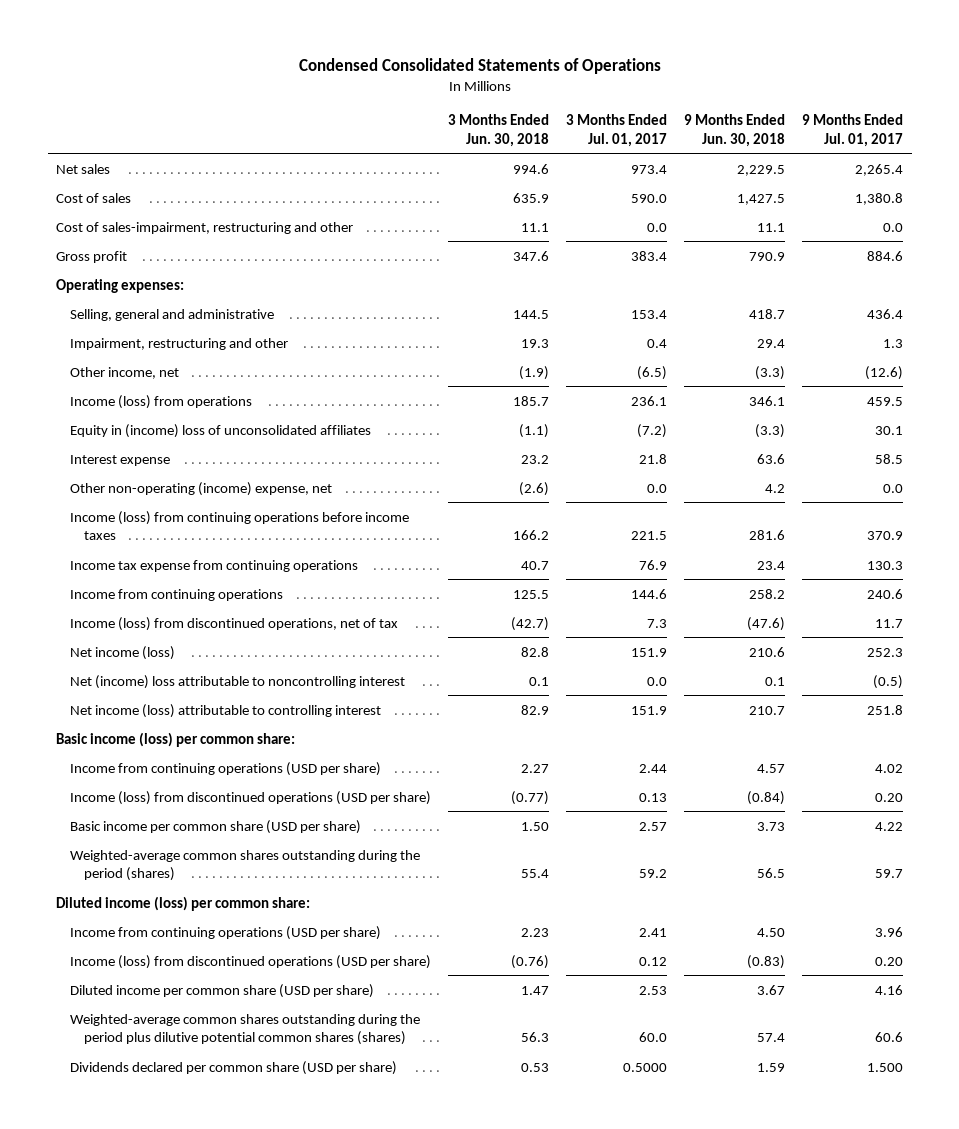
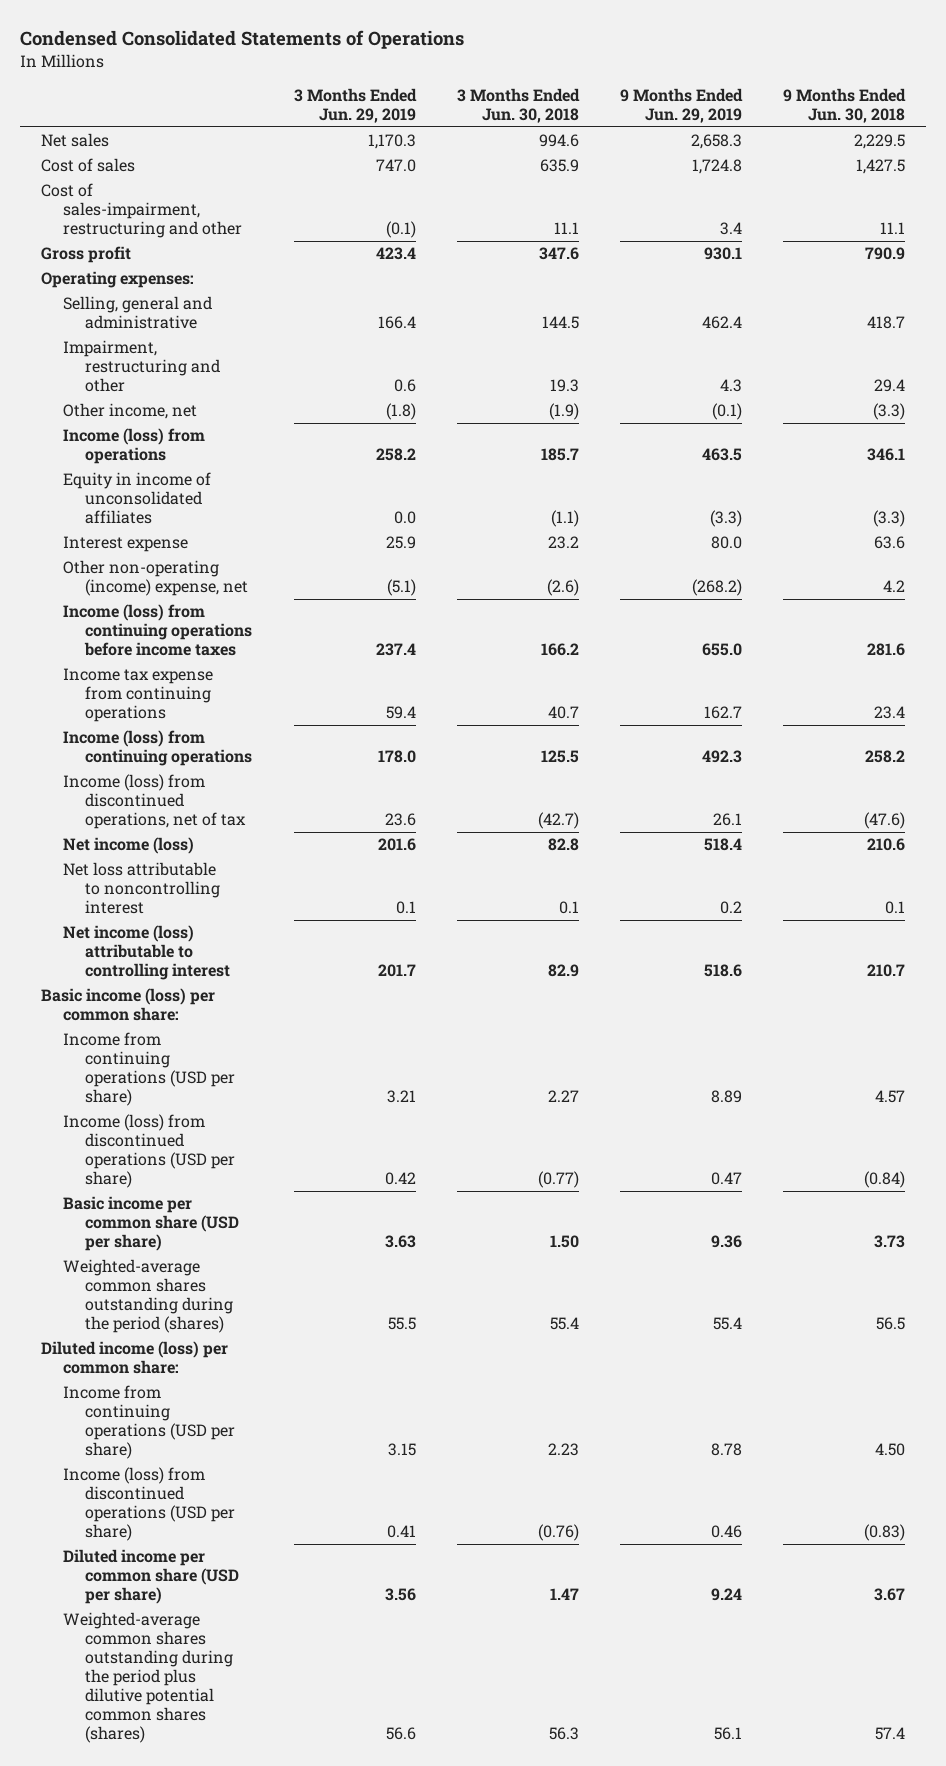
[566,114,668,147] 3 Months Ended Jul. 01, 2017 -> none
[802,114,904,147] 9 Months Ended Jul. 01, 2017 -> none
none -> [293,87,417,123] 3 Months Ended Jun. 29, 2019
none -> [619,87,743,123] 9 Months Ended Jun. 29, 2019
[69,423,371,438] Equity in (income) loss of unconsolidated affiliates -> [63,472,212,525] Equity in income of unconsolidated affiliates
[69,588,283,601] Income from continuing operations -> [63,730,253,767] Income (loss) from continuing operations
[69,674,405,689] Net (income) loss attributable to noncontrolling interest -> [63,862,221,915] Net loss attributable to noncontrolling interest
[69,1060,397,1075] Dividends declared per common share (USD per share) -> none

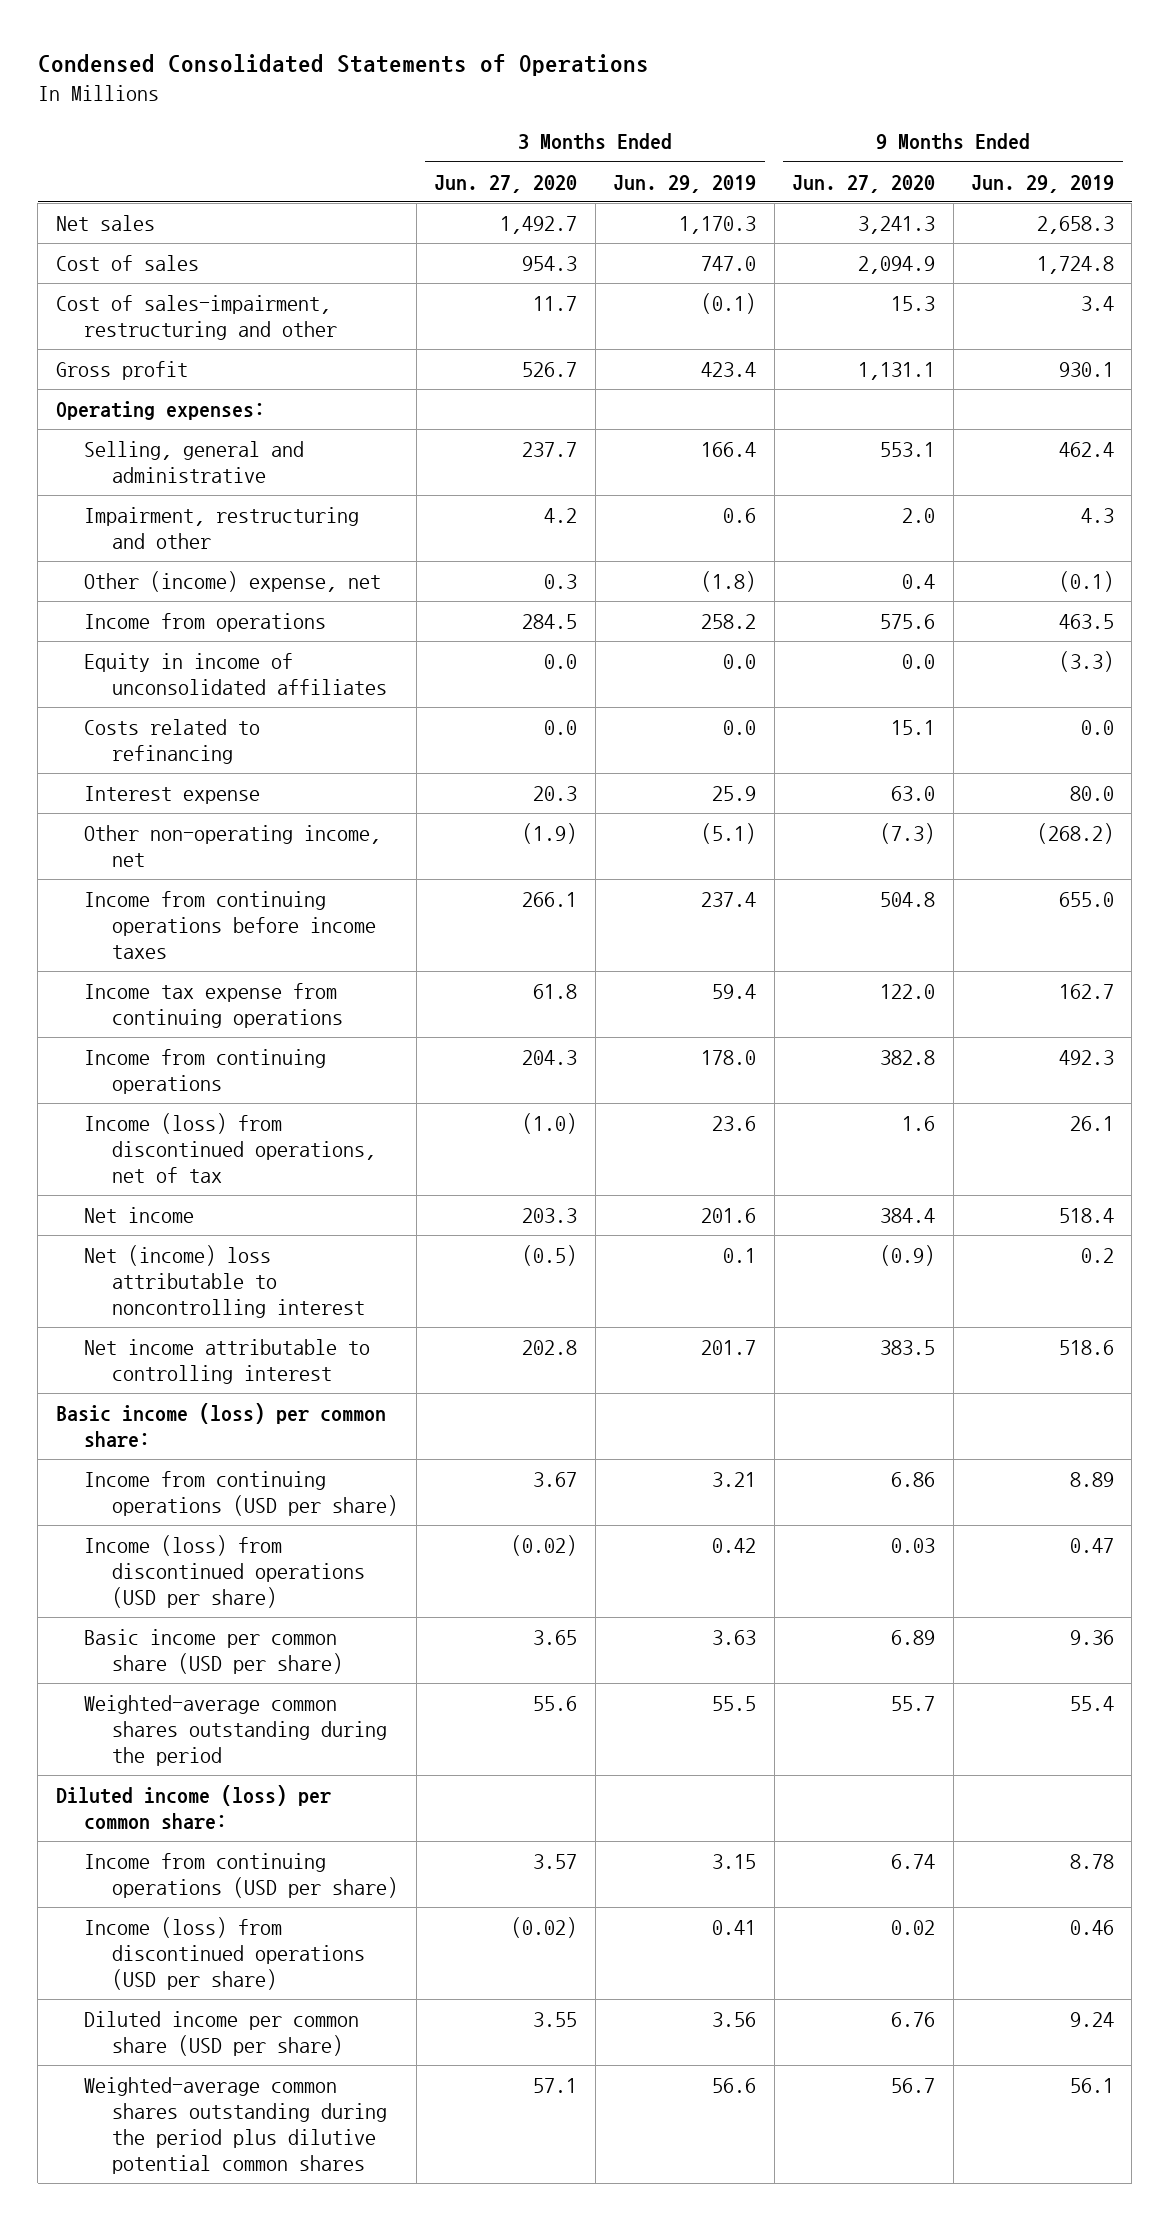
[456,87,580,123] 3 Months Ended Jun. 30, 2018 -> none
[783,87,907,123] 9 Months Ended Jun. 30, 2018 -> none
none -> [434,174,578,193] Jun. 27, 2020
none -> [792,174,936,193] Jun. 27, 2020
[63,403,198,420] Other income, net -> [84,570,382,592] Other (income) expense, net
[63,428,206,465] Income (loss) from operations -> [84,612,327,632] Income from operations
none -> [84,718,261,764] Costs related to refinancing
[63,560,249,597] Other non-operating (income) expense, net -> [84,824,382,867] Other non-operating income, net
[63,604,253,657] Income (loss) from continuing operations before income taxes -> [84,890,377,959] Income from continuing operations before income taxes
[63,730,253,767] Income (loss) from continuing operations -> [84,1048,327,1094] Income from continuing operations
[63,837,195,855] Net income (loss) -> [84,1206,195,1223] Net income
[63,862,221,915] Net loss attributable to noncontrolling interest -> [84,1244,366,1318] Net (income) loss attributable to noncontrolling interest
[63,925,231,981] Net income (loss) attributable to controlling interest -> [84,1338,371,1384] Net income attributable to controlling interest
[63,1259,234,1334] Weighted-average common shares outstanding during the period (shares) -> [84,1694,388,1766] Weighted-average common shares outstanding during the period
[63,1612,234,1744] Weighted-average common shares outstanding during the period plus dilutive potential common shares (shares) -> [84,2076,388,2174] Weighted-average common shares outstanding during the period plus dilutive potential common shares

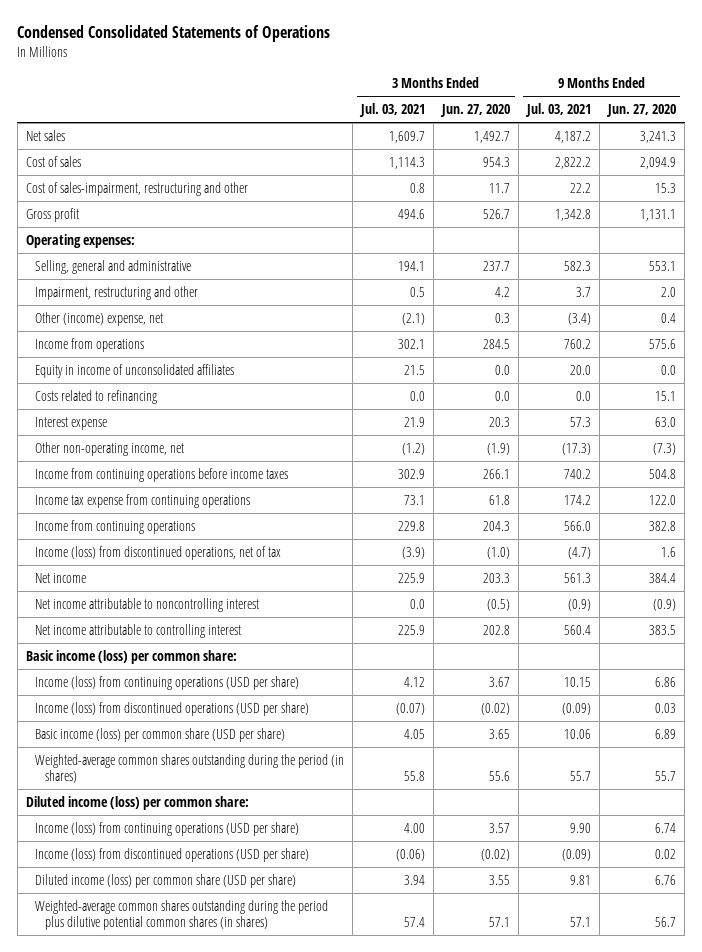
[613,174,757,193] Jun. 29, 2019 -> none
[970,174,1114,193] Jun. 29, 2019 -> none
none -> [359,103,426,118] Jul. 03, 2021
none -> [525,103,592,118] Jul. 03, 2021
[84,1244,366,1318] Net (income) loss attributable to noncontrolling interest -> [35,597,260,612] Net income attributable to noncontrolling interest
[84,1470,399,1516] Income from continuing operations (USD per share) -> [35,675,300,690] Income (loss) from continuing operations (USD per share)
[84,1628,344,1674] Basic income per common share (USD per share) -> [35,727,286,742] Basic income (loss) per common share (USD per share)
[84,1694,388,1766] Weighted-average common shares outstanding during the period -> [35,753,345,784] Weighted-average common shares outstanding during the period (in shares)
[84,1852,399,1898] Income from continuing operations (USD per share) -> [35,821,300,836] Income (loss) from continuing operations (USD per share)
[84,2010,360,2056] Diluted income per common share (USD per share) -> [35,873,297,888] Diluted income (loss) per common share (USD per share)
[84,2076,388,2174] Weighted-average common shares outstanding during the period plus dilutive potential common shares -> [35,899,329,931] Weighted-average common shares outstanding during the period plus dilutive potential common shares (in shares)

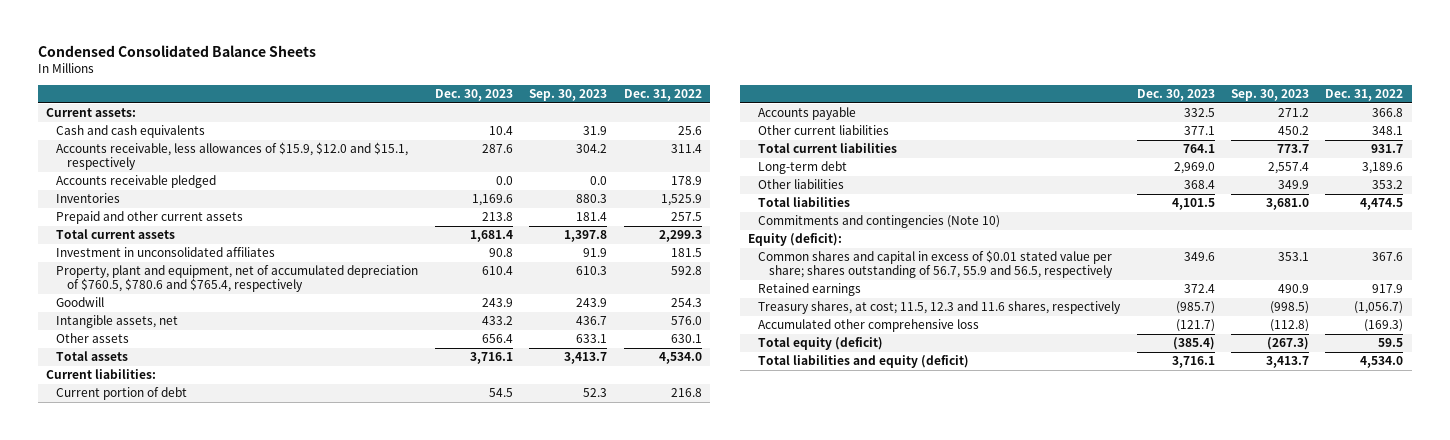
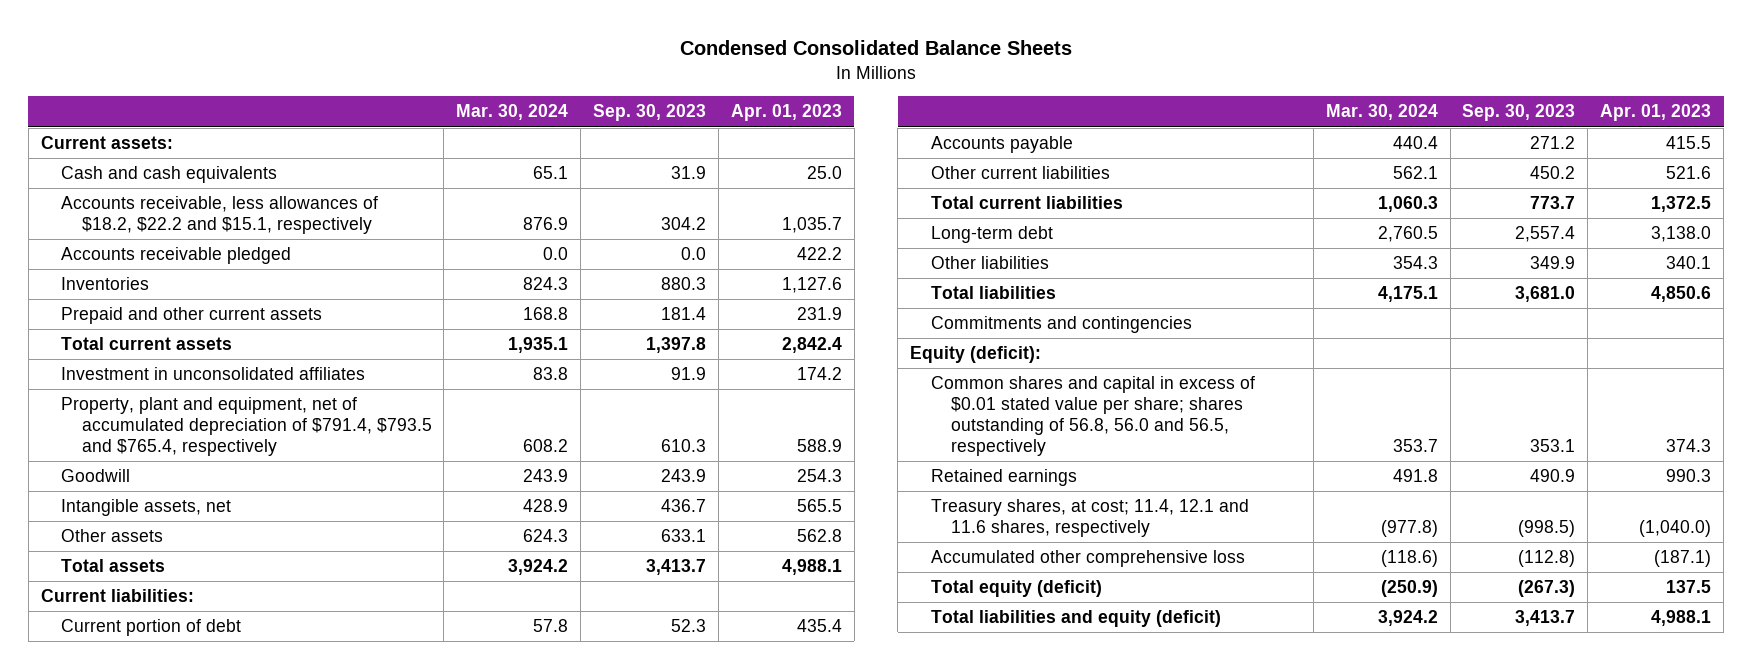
[434,89,513,102] Dec. 30, 2023 -> none
[623,89,702,102] Dec. 31, 2022 -> none
none -> [456,104,569,121] Mar. 30, 2024
none -> [730,104,842,122] Apr. 01, 2023
[56,142,409,171] Accounts receivable, less allowances of $15.9, $12.0 and $15.1, respectively -> [61,196,379,235] Accounts receivable, less allowances of $18.2, $22.2 and $15.1, respectively
[56,265,419,293] Property, plant and equipment, net of accumulated depreciation of $760.5, $780.6 and $765.4, respectively -> [61,397,432,456] Property, plant and equipment, net of accumulated depreciation of $791.4, $793.5 and $765.4, respectively
[758,215,1001,229] Commitments and contingencies (Note 10) -> [930,316,1192,334] Commitments and contingencies
[758,250,1113,279] Common shares and capital in excess of $0.01 stated value per share; shares outstanding of 56.7, 55.9 and 56.5, respectively -> [930,376,1255,456] Common shares and capital in excess of $0.01 stated value per share; shares outstanding of 56.8, 56.0 and 56.5, respectively
[758,301,1122,315] Treasury shares, at cost; 11.5, 12.3 and 11.6 shares, respectively -> [930,499,1249,538] Treasury shares, at cost; 11.4, 12.1 and 11.6 shares, respectively

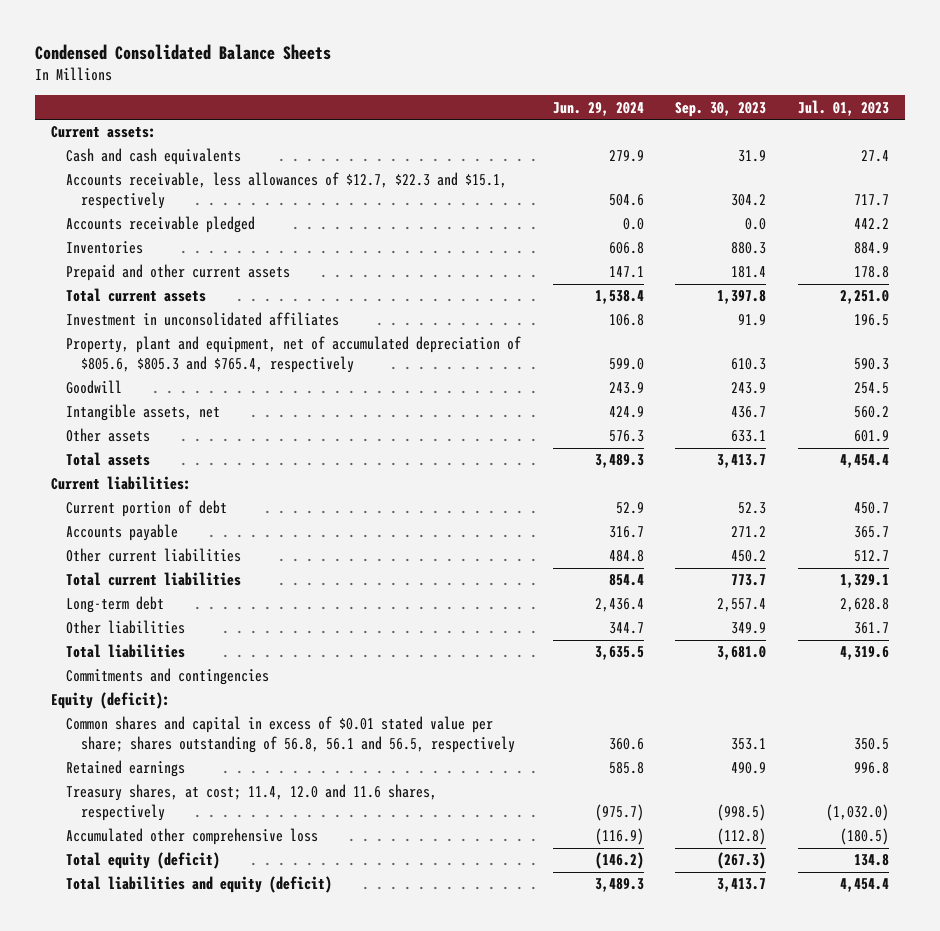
[456,104,569,121] Mar. 30, 2024 -> none
[730,104,842,122] Apr. 01, 2023 -> none
none -> [552,101,644,116] Jun. 29, 2024
none -> [797,99,889,116] Jul. 01, 2023
[61,196,379,235] Accounts receivable, less allowances of $18.2, $22.2 and $15.1, respectively -> [66,172,508,209] Accounts receivable, less allowances of $12.7, $22.3 and $15.1, respectively
[61,397,432,456] Property, plant and equipment, net of accumulated depreciation of $791.4, $793.5 and $765.4, respectively -> [66,336,522,373] Property, plant and equipment, net of accumulated depreciation of $805.6, $805.3 and $765.4, respectively
[930,376,1255,456] Common shares and capital in excess of $0.01 stated value per share; shares outstanding of 56.8, 56.0 and 56.5, respectively -> [66,716,516,753] Common shares and capital in excess of $0.01 stated value per share; shares outstanding of 56.8, 56.1 and 56.5, respectively
[930,499,1249,538] Treasury shares, at cost; 11.4, 12.1 and 11.6 shares, respectively -> [66,784,438,821] Treasury shares, at cost; 11.4, 12.0 and 11.6 shares, respectively

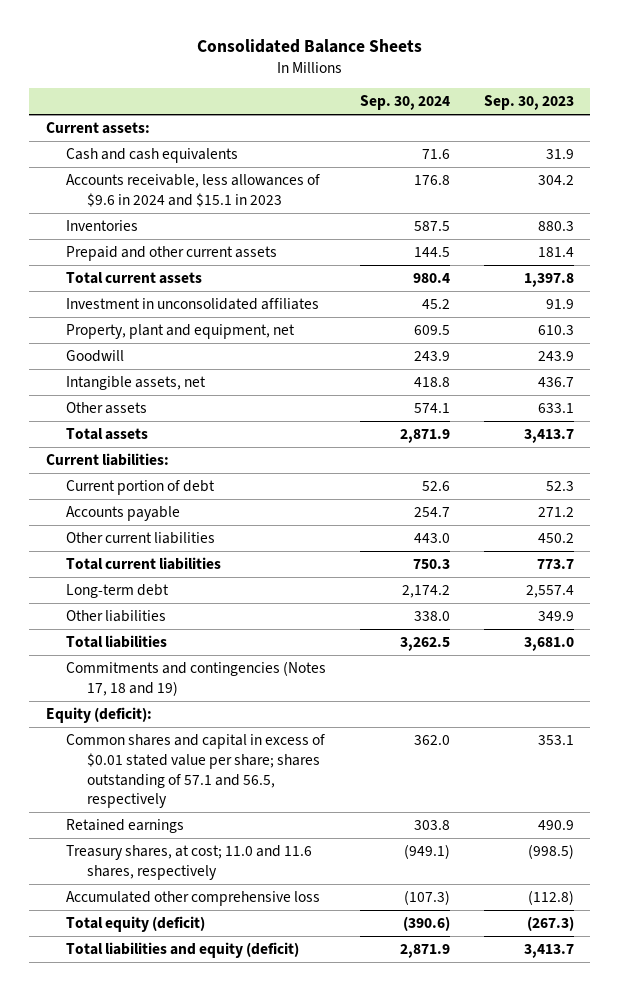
[35,44,332,61] Condensed Consolidated Balance Sheets -> [196,39,422,54] Consolidated Balance Sheets
[552,101,644,116] Jun. 29, 2024 -> none
[797,99,889,116] Jul. 01, 2023 -> none
none -> [359,95,450,111] Sep. 30, 2024
[66,216,256,234] Accounts receivable pledged -> none
[66,172,508,209] Accounts receivable, less allowances of $12.7, $22.3 and $15.1, respectively -> [66,174,321,207] Accounts receivable, less allowances of $9.6 in 2024 and $15.1 in 2023
[66,336,522,373] Property, plant and equipment, net of accumulated depreciation of $805.6, $805.3 and $765.4, respectively -> [66,324,296,340] Property, plant and equipment, net
[66,668,270,686] Commitments and contingencies -> [66,661,327,696] Commitments and contingencies (Notes 17, 18 and 19)
[66,716,516,753] Common shares and capital in excess of $0.01 stated value per share; shares outstanding of 56.8, 56.1 and 56.5, respectively -> [66,734,326,809] Common shares and capital in excess of $0.01 stated value per share; shares outstanding of 57.1 and 56.5, respectively
[66,784,438,821] Treasury shares, at cost; 11.4, 12.0 and 11.6 shares, respectively -> [66,845,313,880] Treasury shares, at cost; 11.0 and 11.6 shares, respectively

